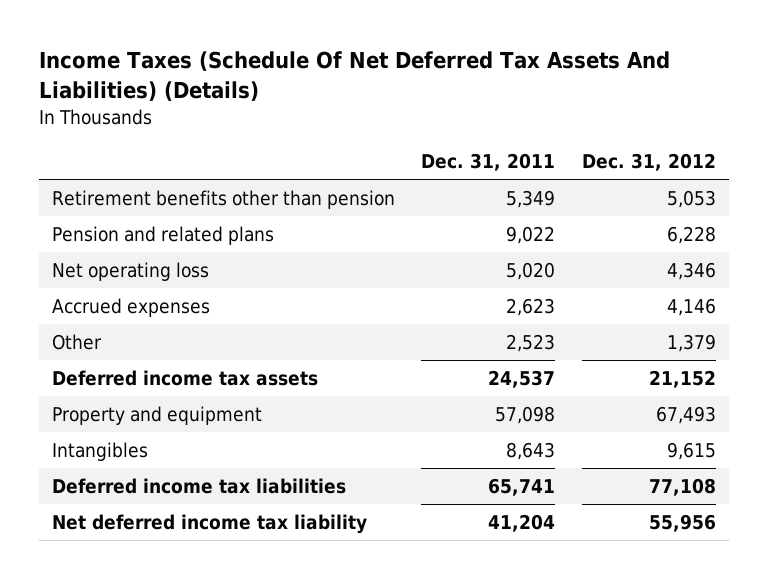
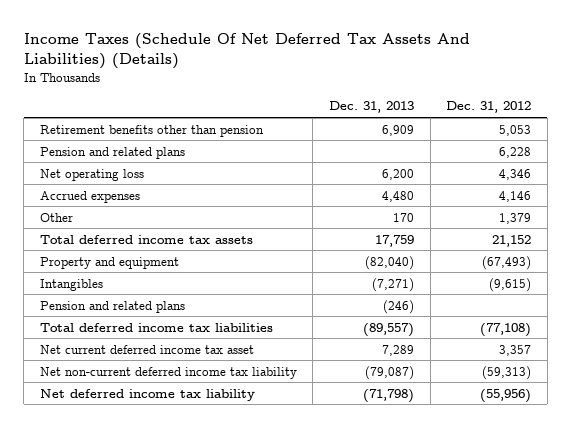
[421,153,556,172] Dec. 31, 2011 -> none
none -> [328,101,414,114] Dec. 31, 2013
[51,370,318,387] Deferred income tax assets -> [39,234,253,244] Total deferred income tax assets
[655,406,716,425] 67,493 -> [482,255,532,270] (67,493)
[666,442,716,461] 9,615 -> [489,277,532,292] (9,615)
none -> [39,300,185,313] Pension and related plans
[51,478,346,495] Deferred income tax liabilities -> [39,322,273,332] Total deferred income tax liabilities
[648,478,716,497] 77,108 -> [480,322,532,337] (77,108)
none -> [39,344,254,354] Net current deferred income tax asset
none -> [39,366,297,379] Net non-current deferred income tax liability
[648,514,716,533] 55,956 -> [480,388,532,403] (55,956)

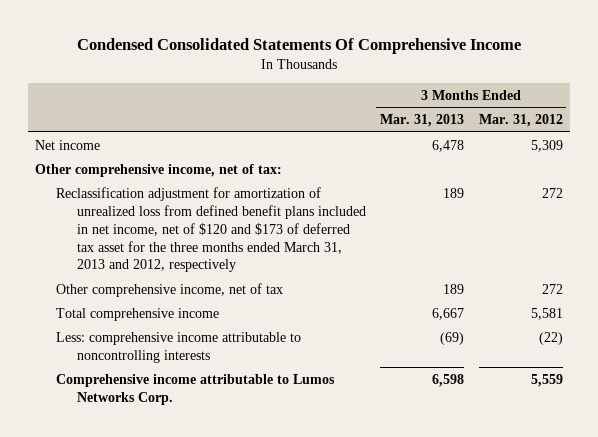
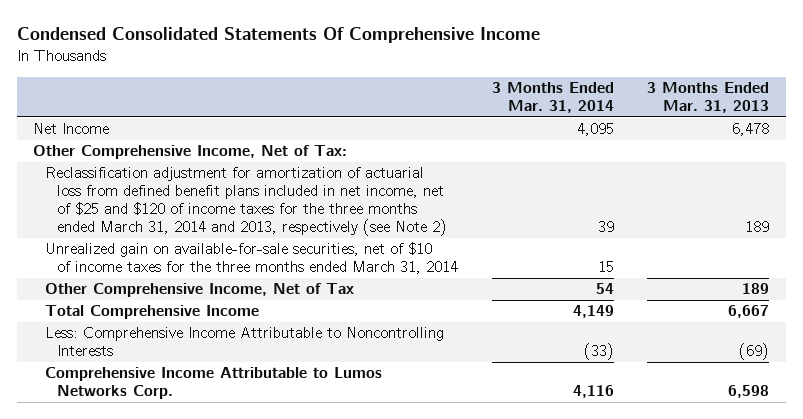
[478,114,563,128] Mar. 31, 2012 -> none
none -> [491,81,614,113] 3 Months Ended Mar. 31, 2014
[35,139,101,150] Net income -> [33,123,110,135] Net Income
[35,163,283,177] Other comprehensive income, net of tax: -> [33,145,348,160] Other Comprehensive Income, Net of Tax:
[55,186,366,273] Reclassification adjustment for amortization of unrealized loss from defined benefit plans included in net income, net of $120 and $173 of deferred tax asset for the three months ended March 31, 2013 and 2012, respectively -> [45,167,448,237] Reclassification adjustment for amortization of actuarial loss from defined benefit plans included in net income, net of $25 and $120 of income taxes for the three months ended March 31, 2014 and 2013, respectively (see Note 2)
none -> [45,242,459,275] Unrealized gain on available-for-sale securities, net of $10 of income taxes for the three months ended March 31, 2014
[55,282,283,297] Other comprehensive income, net of tax -> [45,283,355,298] Other Comprehensive Income, Net of Tax
[55,307,219,321] Total comprehensive income -> [45,305,260,320] Total Comprehensive Income
[55,331,301,363] Less: comprehensive income attributable to noncontrolling interests -> [45,327,445,357] Less: Comprehensive Income Attributable to Noncontrolling Interests
[55,373,335,405] Comprehensive income attributable to Lumos Networks Corp. -> [45,367,383,400] Comprehensive Income Attributable to Lumos Networks Corp.

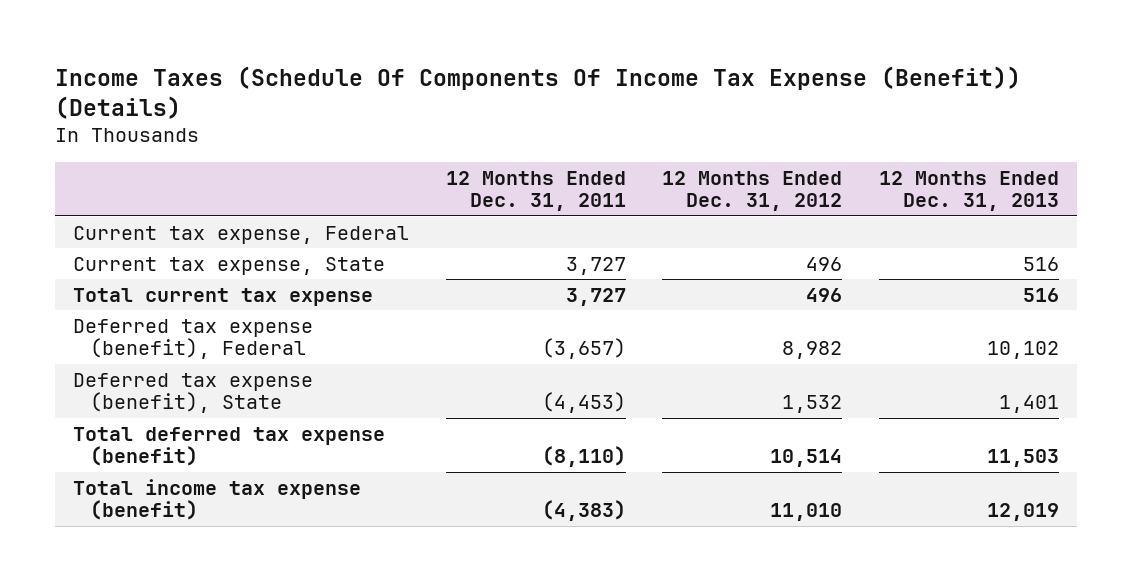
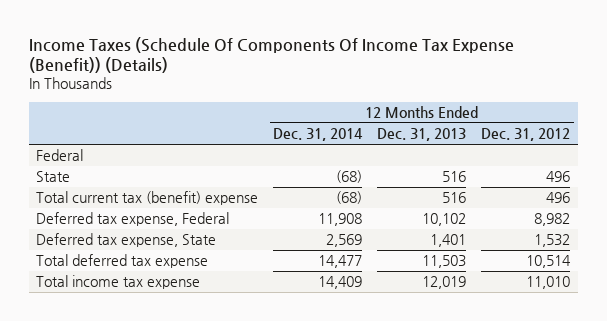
[445,170,626,212] 12 Months Ended Dec. 31, 2011 -> none
none -> [273,128,364,142] Dec. 31, 2014
[73,225,410,244] Current tax expense, Federal -> [36,149,84,162] Federal
[73,256,386,275] Current tax expense, State -> [36,171,71,183] State
[73,287,374,306] Total current tax expense -> [36,191,259,206] Total current tax (benefit) expense
[73,318,314,360] Deferred tax expense (benefit), Federal -> [36,212,230,227] Deferred tax expense, Federal
[73,372,314,414] Deferred tax expense (benefit), State -> [36,233,217,248] Deferred tax expense, State
[73,426,386,467] Total deferred tax expense (benefit) -> [36,254,209,269] Total deferred tax expense
[73,478,362,521] Total income tax expense (benefit) -> [36,275,201,290] Total income tax expense

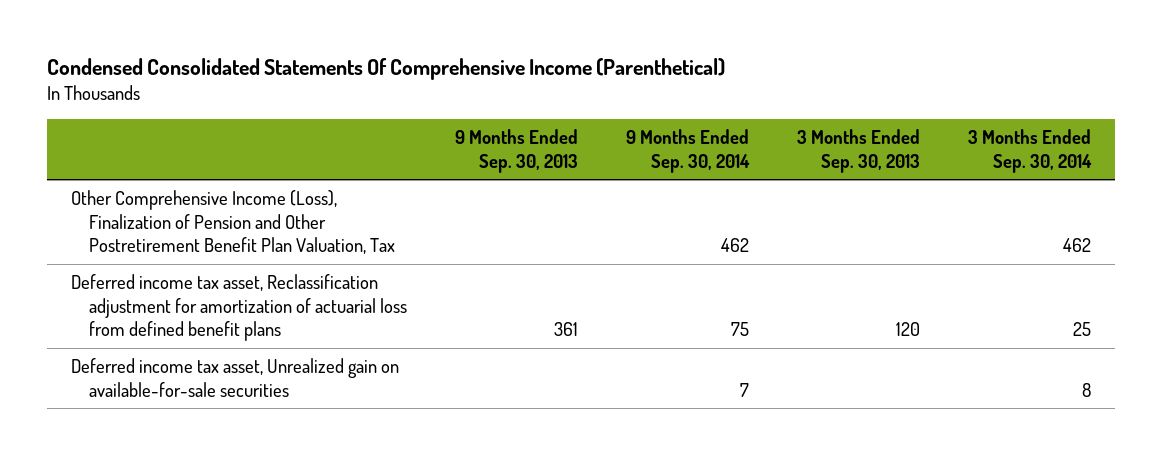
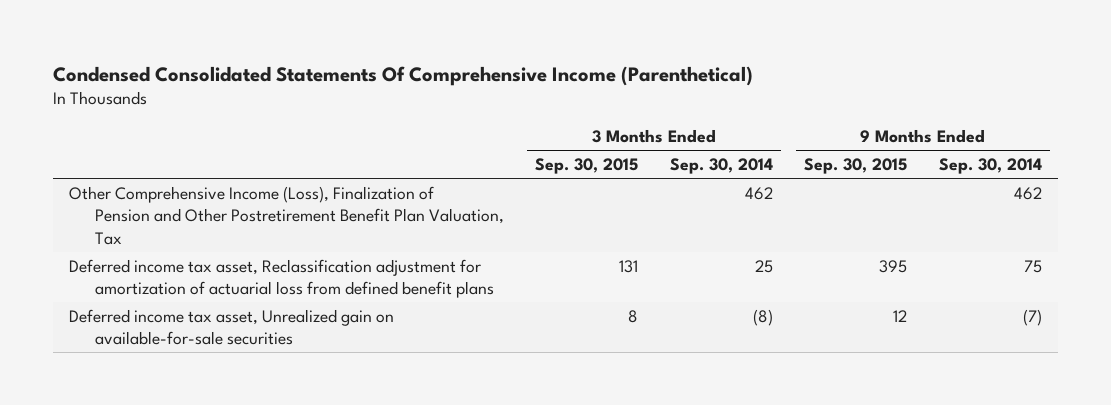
[454,128,578,173] 9 Months Ended Sep. 30, 2013 -> none
[797,128,921,173] 3 Months Ended Sep. 30, 2013 -> none
none -> [535,157,639,174] Sep. 30, 2015
none -> [804,157,908,174] Sep. 30, 2015
[739,382,749,397] 7 -> [1022,308,1042,326] (7)
[1082,382,1092,397] 8 -> [752,308,773,326] (8)

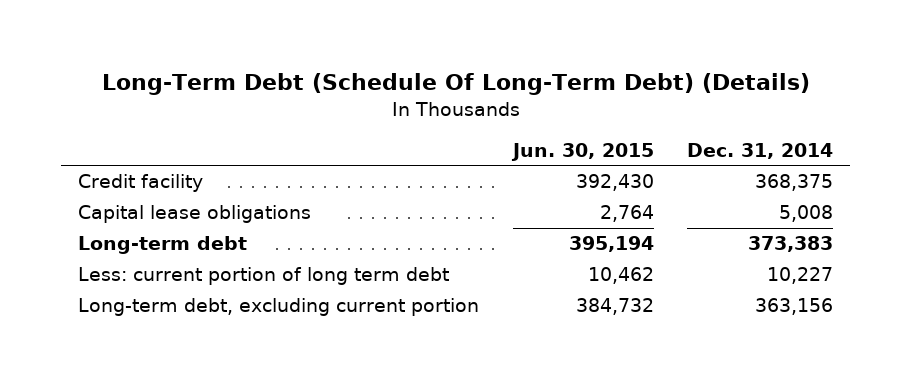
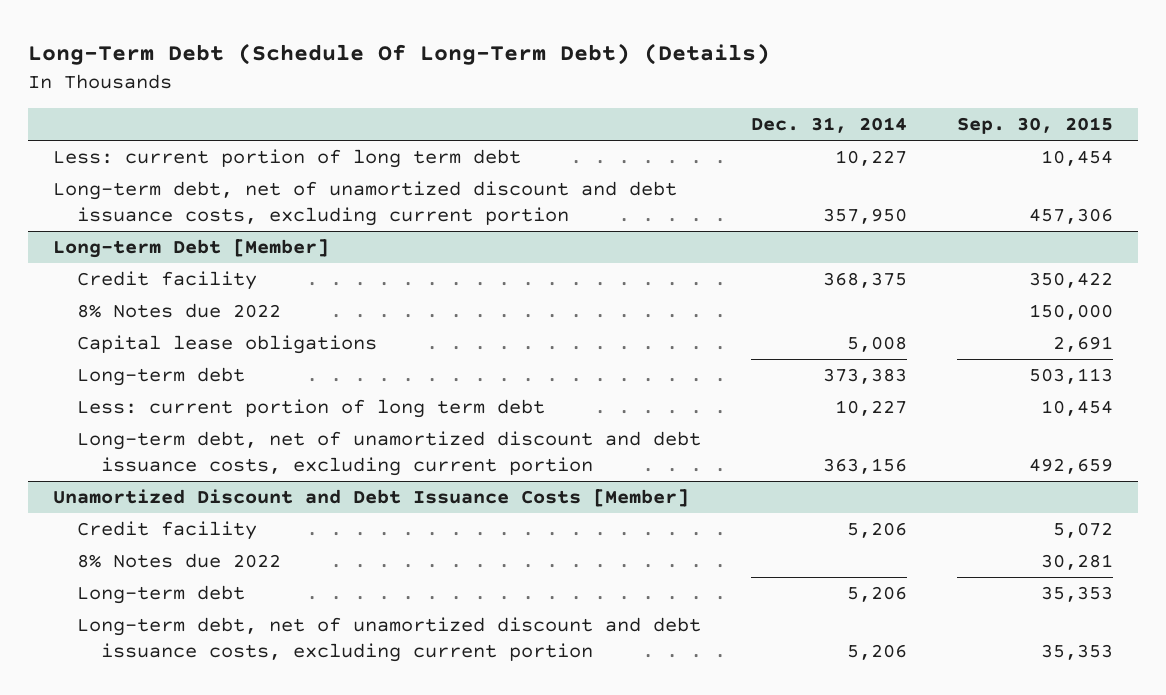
[510,142,654,161] Jun. 30, 2015 -> none
none -> [957,117,1114,135] Sep. 30, 2015
none -> [52,149,521,169] Less: current portion of long term debt
none -> [52,181,677,226] Long-term debt, net of unamortized discount and debt issuance costs, excluding current portion
none -> [52,239,329,259] Long-term Debt [Member]
none -> [76,303,281,319] 8% Notes due 2022
[77,298,479,317] Long-term debt, excluding current portion -> [76,431,701,476] Long-term debt, net of unamortized discount and debt issuance costs, excluding current portion
none -> [52,489,689,508] Unamortized Discount and Debt Issuance Costs [Member]
none -> [76,521,257,541] Credit facility
none -> [76,553,281,569] 8% Notes due 2022
none -> [76,585,245,605] Long-term debt
none -> [76,617,701,662] Long-term debt, net of unamortized discount and debt issuance costs, excluding current portion

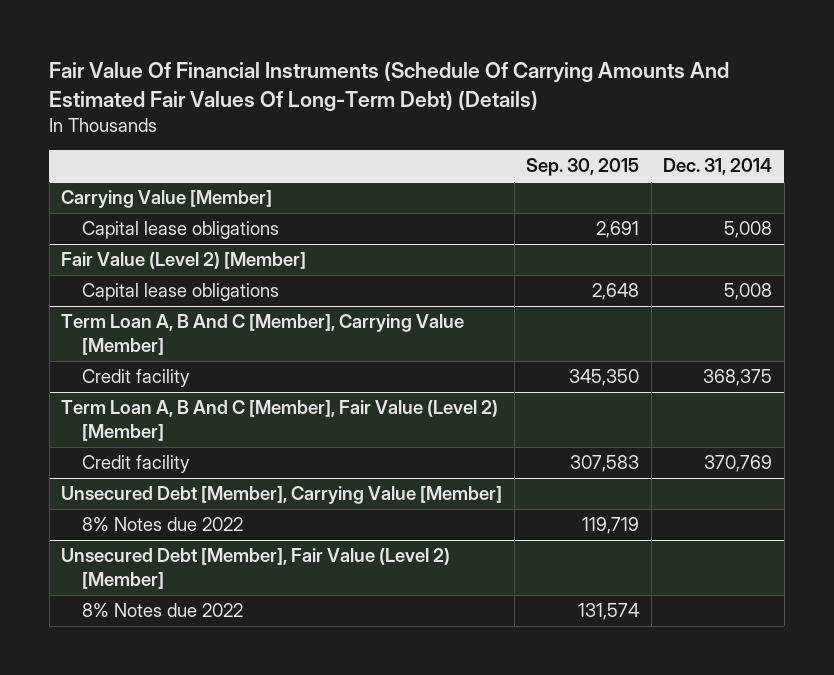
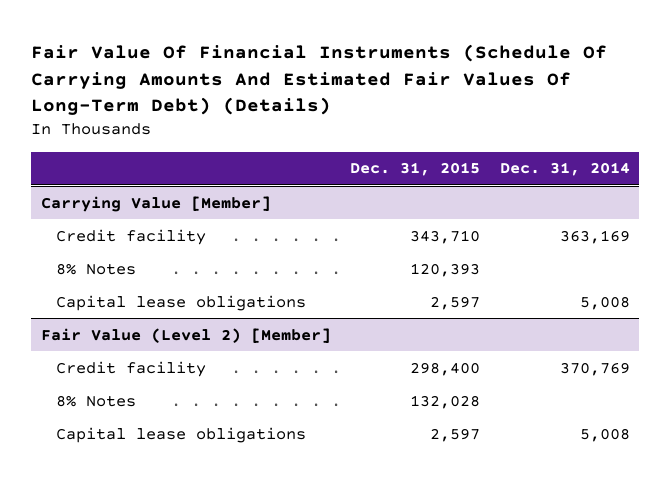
[526,158,640,177] Sep. 30, 2015 -> none
none -> [350,162,481,177] Dec. 31, 2015
none -> [56,228,207,245] Credit facility
none -> [56,262,137,275] 8% Notes
[61,314,465,355] Term Loan A, B And C [Member], Carrying Value [Member] -> none
[82,369,191,388] Credit facility -> none
[61,400,499,441] Term Loan A, B And C [Member], Fair Value (Level 2) [Member] -> none
[61,486,503,505] Unsecured Debt [Member], Carrying Value [Member] -> none
[61,548,451,589] Unsecured Debt [Member], Fair Value (Level 2) [Member] -> none
[82,603,244,618] 8% Notes due 2022 -> none
[82,517,244,532] 8% Notes due 2022 -> [56,394,137,407] 8% Notes
[82,283,280,302] Capital lease obligations -> [56,426,307,443] Capital lease obligations

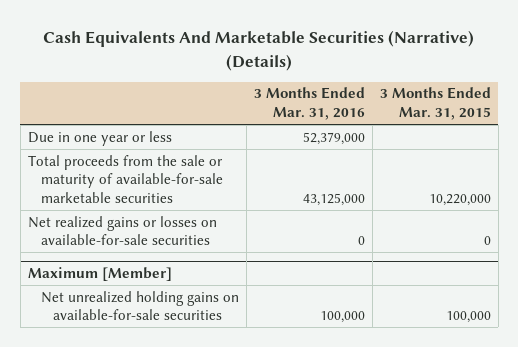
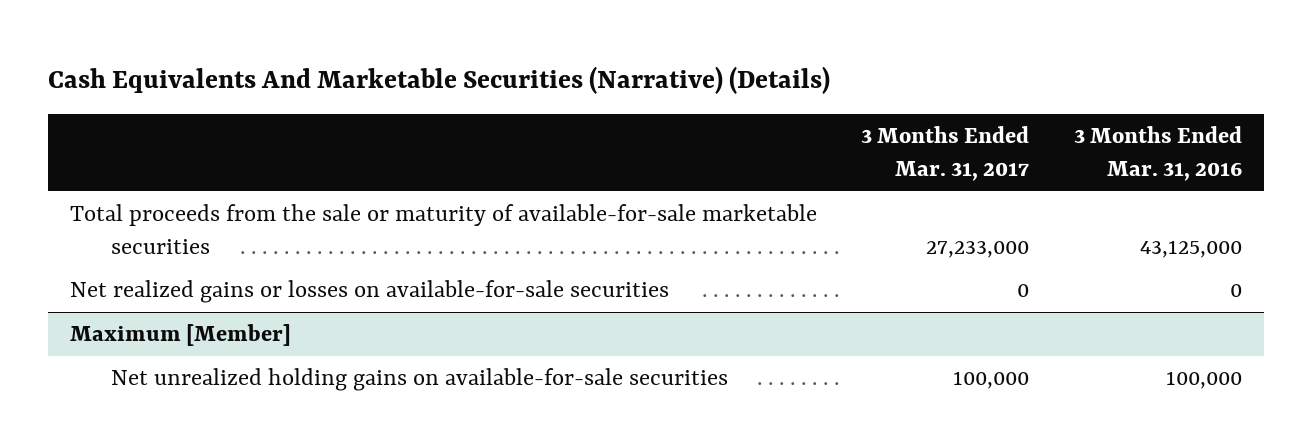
[379,87,491,120] 3 Months Ended Mar. 31, 2015 -> none
none -> [861,126,1030,182] 3 Months Ended Mar. 31, 2017
[27,130,172,146] Due in one year or less -> none

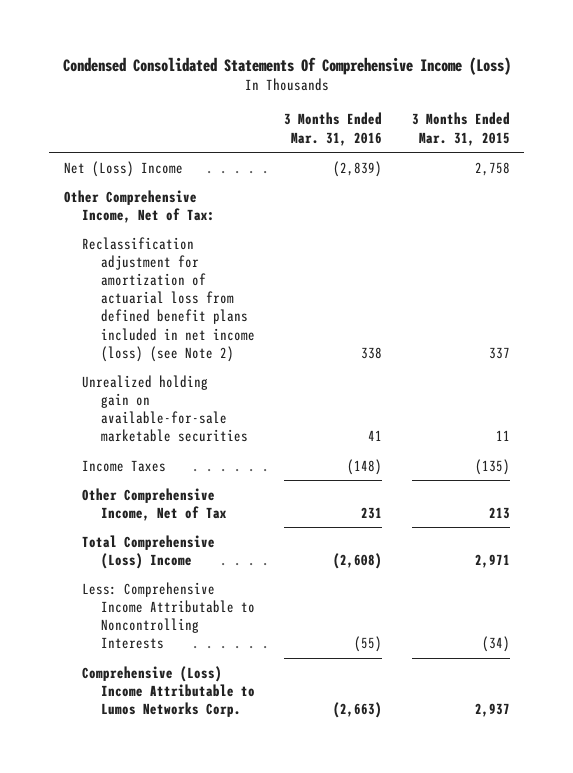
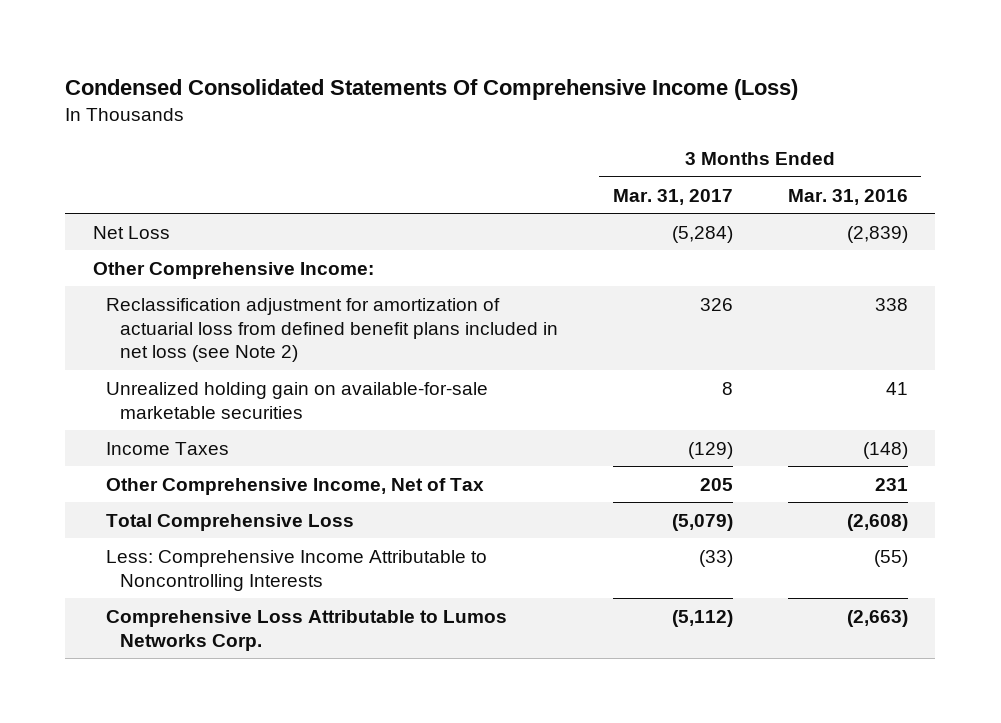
[411,112,510,146] 3 Months Ended Mar. 31, 2015 -> none
none -> [612,188,733,205] Mar. 31, 2017
[63,160,183,177] Net (Loss) Income -> [92,225,170,239] Net Loss
[63,189,216,223] Other Comprehensive Income, Net of Tax: -> [92,261,374,279] Other Comprehensive Income:
[82,236,255,362] Reclassification adjustment for amortization of actuarial loss from defined benefit plans included in net income (loss) (see Note 2) -> [106,297,558,363] Reclassification adjustment for amortization of actuarial loss from defined benefit plans included in net loss (see Note 2)
[82,534,216,569] Total Comprehensive (Loss) Income -> [106,513,355,531] Total Comprehensive Loss
[82,665,255,717] Comprehensive (Loss) Income Attributable to Lumos Networks Corp. -> [106,609,508,651] Comprehensive Loss Attributable to Lumos Networks Corp.

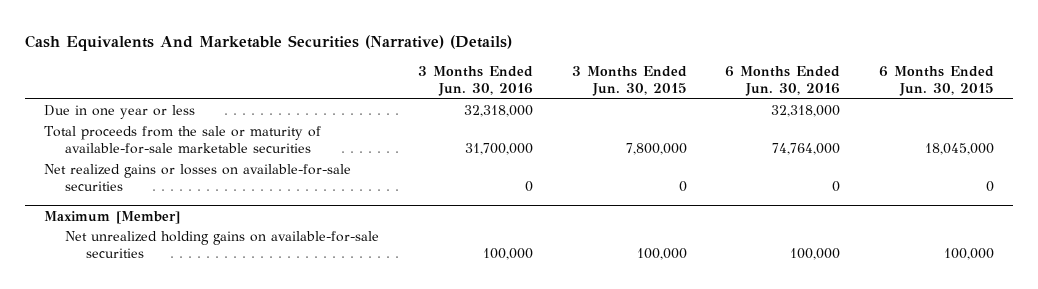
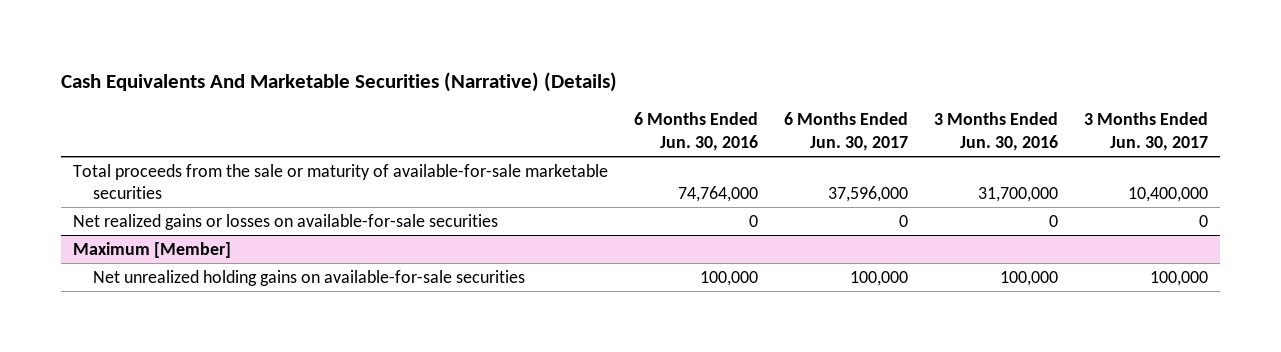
[571,66,687,96] 3 Months Ended Jun. 30, 2015 -> none
[878,66,994,96] 6 Months Ended Jun. 30, 2015 -> none
none -> [784,112,909,152] 6 Months Ended Jun. 30, 2017
none -> [1083,112,1208,152] 3 Months Ended Jun. 30, 2017
[44,105,196,120] Due in one year or less -> none

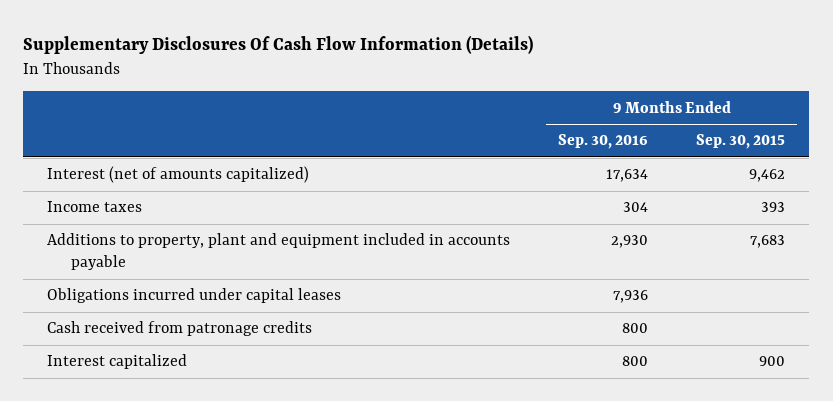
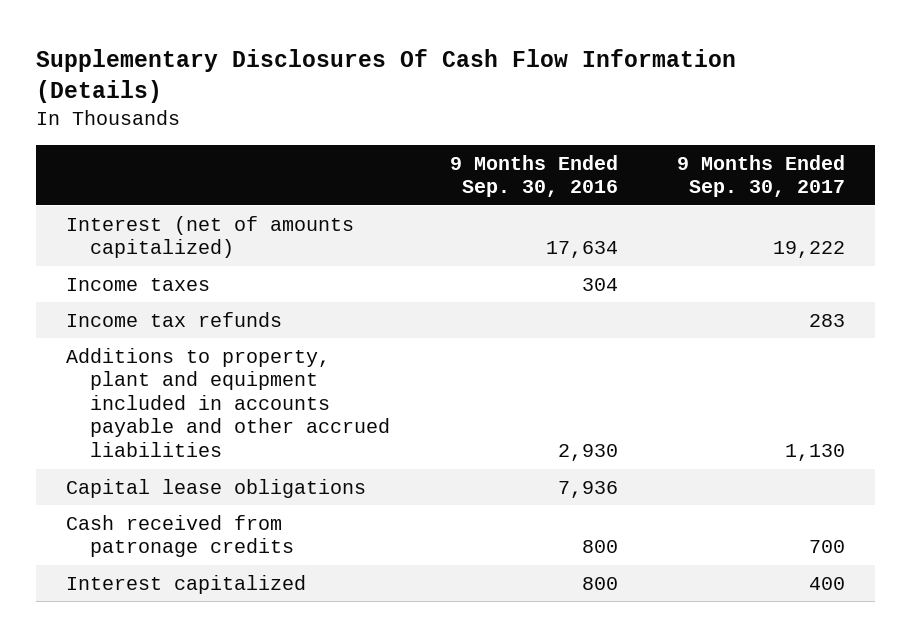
[696,134,786,150] Sep. 30, 2015 -> none
none -> [677,154,846,198] 9 Months Ended Sep. 30, 2017
none -> [66,311,283,327] Income tax refunds
[47,233,511,271] Additions to property, plant and equipment included in accounts payable -> [66,347,391,457] Additions to property, plant and equipment included in accounts payable and other accrued liabilities
[47,288,342,304] Obligations incurred under capital leases -> [66,478,367,498] Capital lease obligations

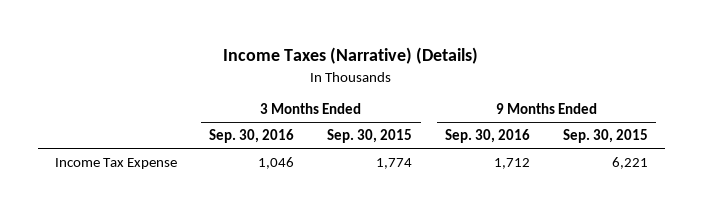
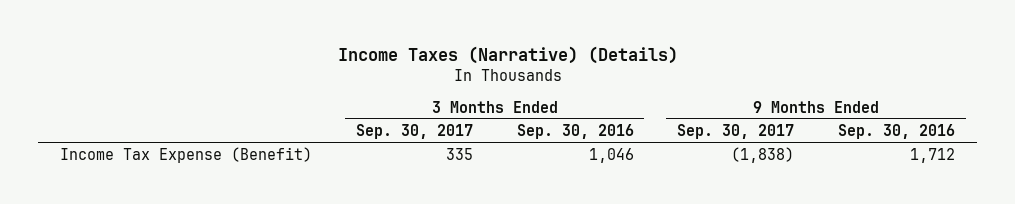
[327,129,413,144] Sep. 30, 2015 -> none
[563,129,649,144] Sep. 30, 2015 -> none
none -> [355,123,473,139] Sep. 30, 2017
none -> [677,123,795,139] Sep. 30, 2017
[54,157,177,169] Income Tax Expense -> [60,147,313,164] Income Tax Expense (Benefit)

